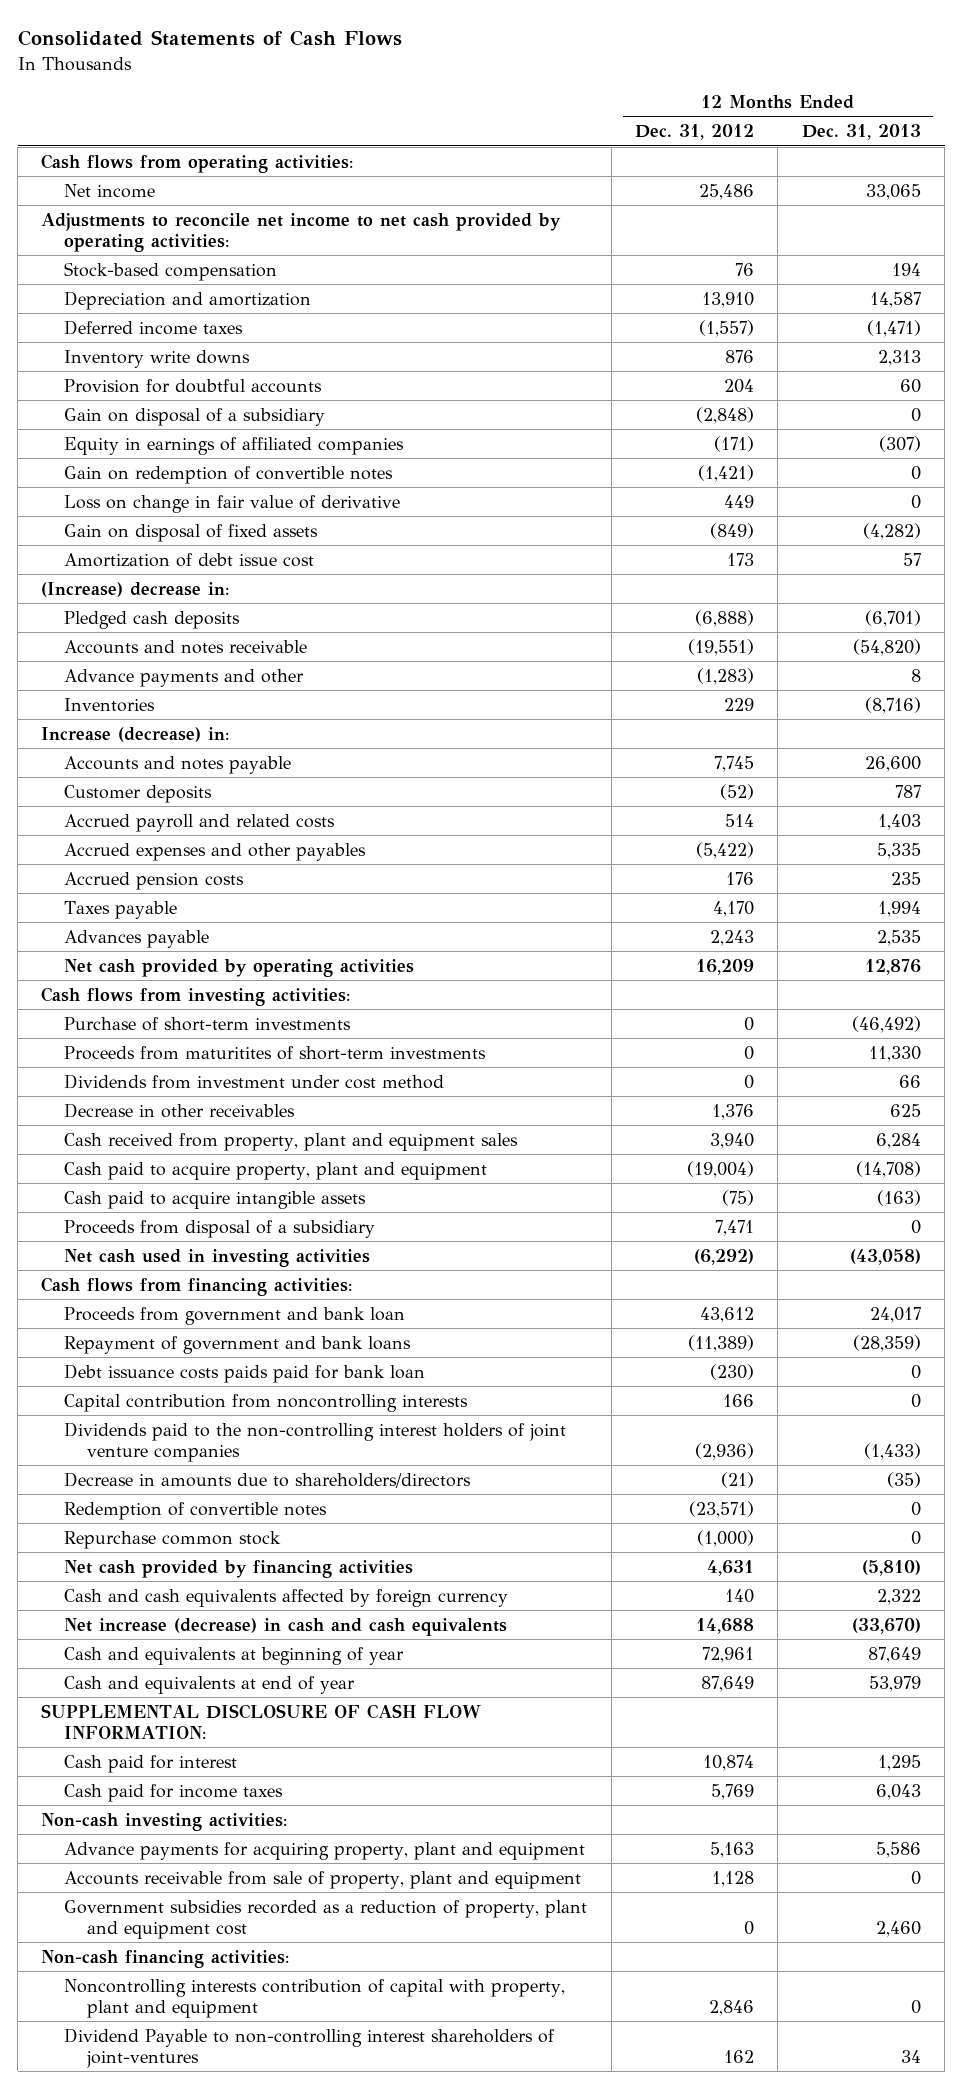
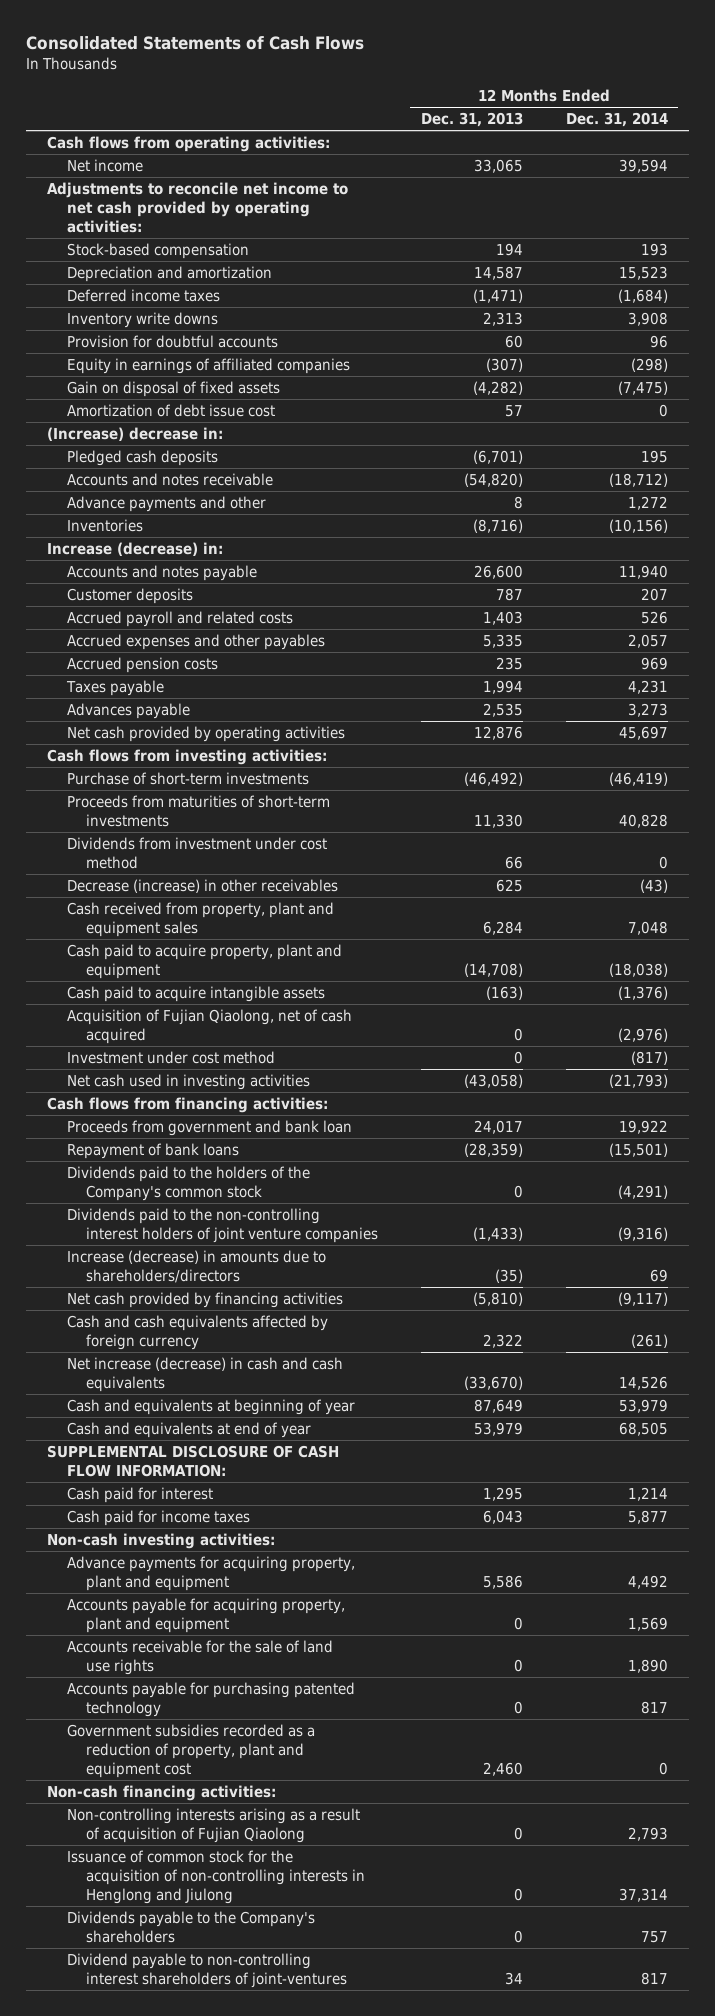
[634,124,754,141] Dec. 31, 2012 -> none
none -> [565,112,668,128] Dec. 31, 2014
[64,407,326,426] Gain on disposal of a subsidiary -> none
[64,465,394,484] Gain on redemption of convertible notes -> none
[64,494,401,513] Loss on change in fair value of derivative -> none
[64,1045,487,1060] Proceeds from maturitites of short-term investments -> [66,795,330,827] Proceeds from maturities of short-term investments
[64,1102,296,1118] Decrease in other receivables -> [66,879,338,894] Decrease (increase) in other receivables
[64,1219,376,1238] Proceeds from disposal of a subsidiary -> none
none -> [66,1009,352,1044] Acquisition of Fujian Qiaolong, net of cash acquired
none -> [66,1051,275,1065] Investment under cost method
[64,1363,426,1383] Debt issuance costs paids paid for bank loan -> none
[64,1393,469,1412] Capital contribution from noncontrolling interests -> none
[64,1335,412,1354] Repayment of government and bank loans -> [66,1143,239,1160] Repayment of bank loans
none -> [66,1166,310,1201] Dividends paid to the holders of the Company's common stock
[64,1501,328,1520] Redemption of convertible notes -> none
[64,1530,282,1549] Repurchase common stock -> none
[64,1471,472,1488] Decrease in amounts due to shareholders/directors -> [66,1250,326,1283] Increase (decrease) in amounts due to shareholders/directors
none -> [66,1598,345,1633] Accounts payable for acquiring property, plant and equipment
[64,1870,582,1889] Accounts receivable from sale of property, plant and equipment -> [66,1640,333,1675] Accounts receivable for the sale of land use rights
none -> [66,1682,355,1717] Accounts payable for purchasing patented technology
[64,1978,566,2018] Noncontrolling interests contribution of capital with property, plant and equipment -> none
none -> [66,1808,360,1843] Non-controlling interests arising as a result of acquisition of Fujian Qiaolong
none -> [66,1850,366,1904] Issuance of common stock for the acquisition of non-controlling interests in Henglong and Jiulong
none -> [66,1911,315,1943] Dividends payable to the Company's shareholders
[64,2027,556,2068] Dividend Payable to non-controlling interest shareholders of joint-ventures -> [66,1953,348,1988] Dividend payable to non-controlling interest shareholders of joint-ventures

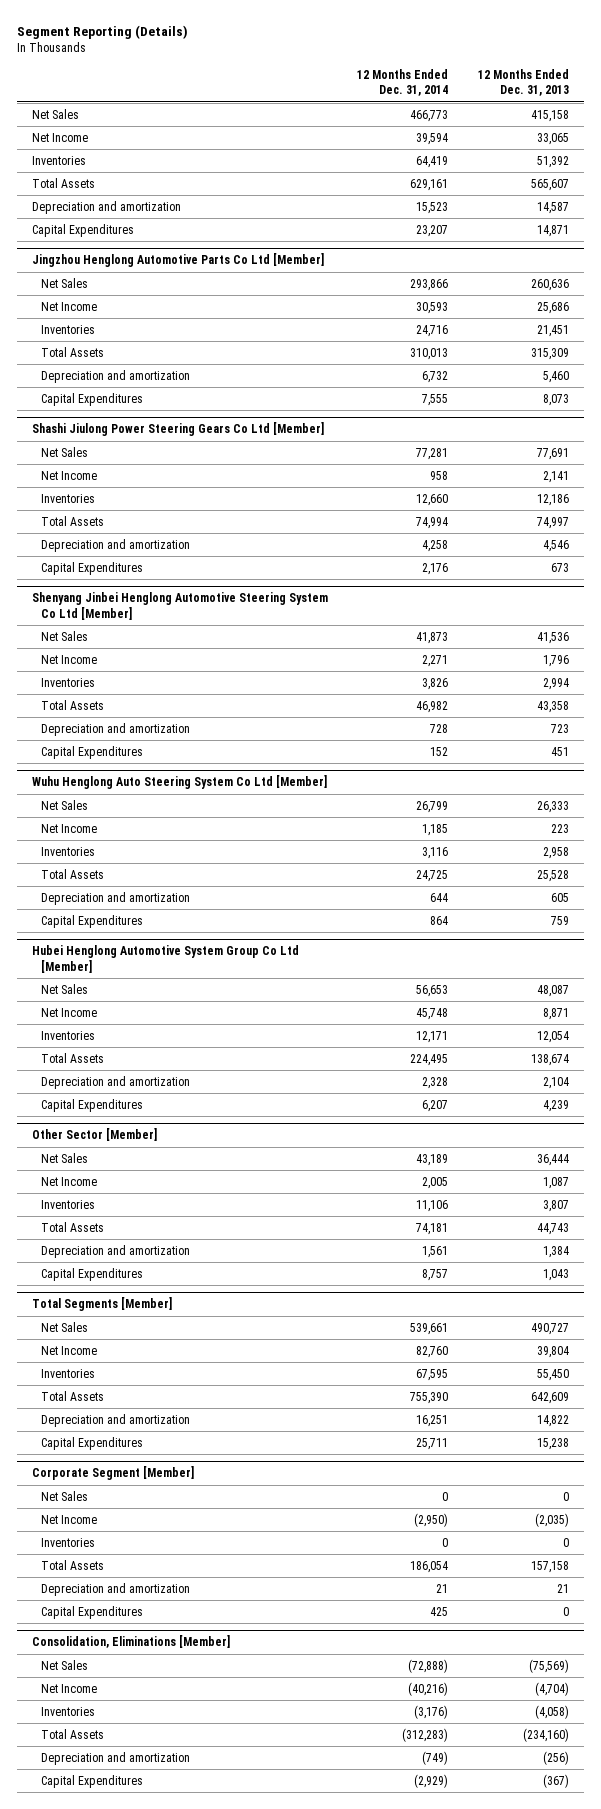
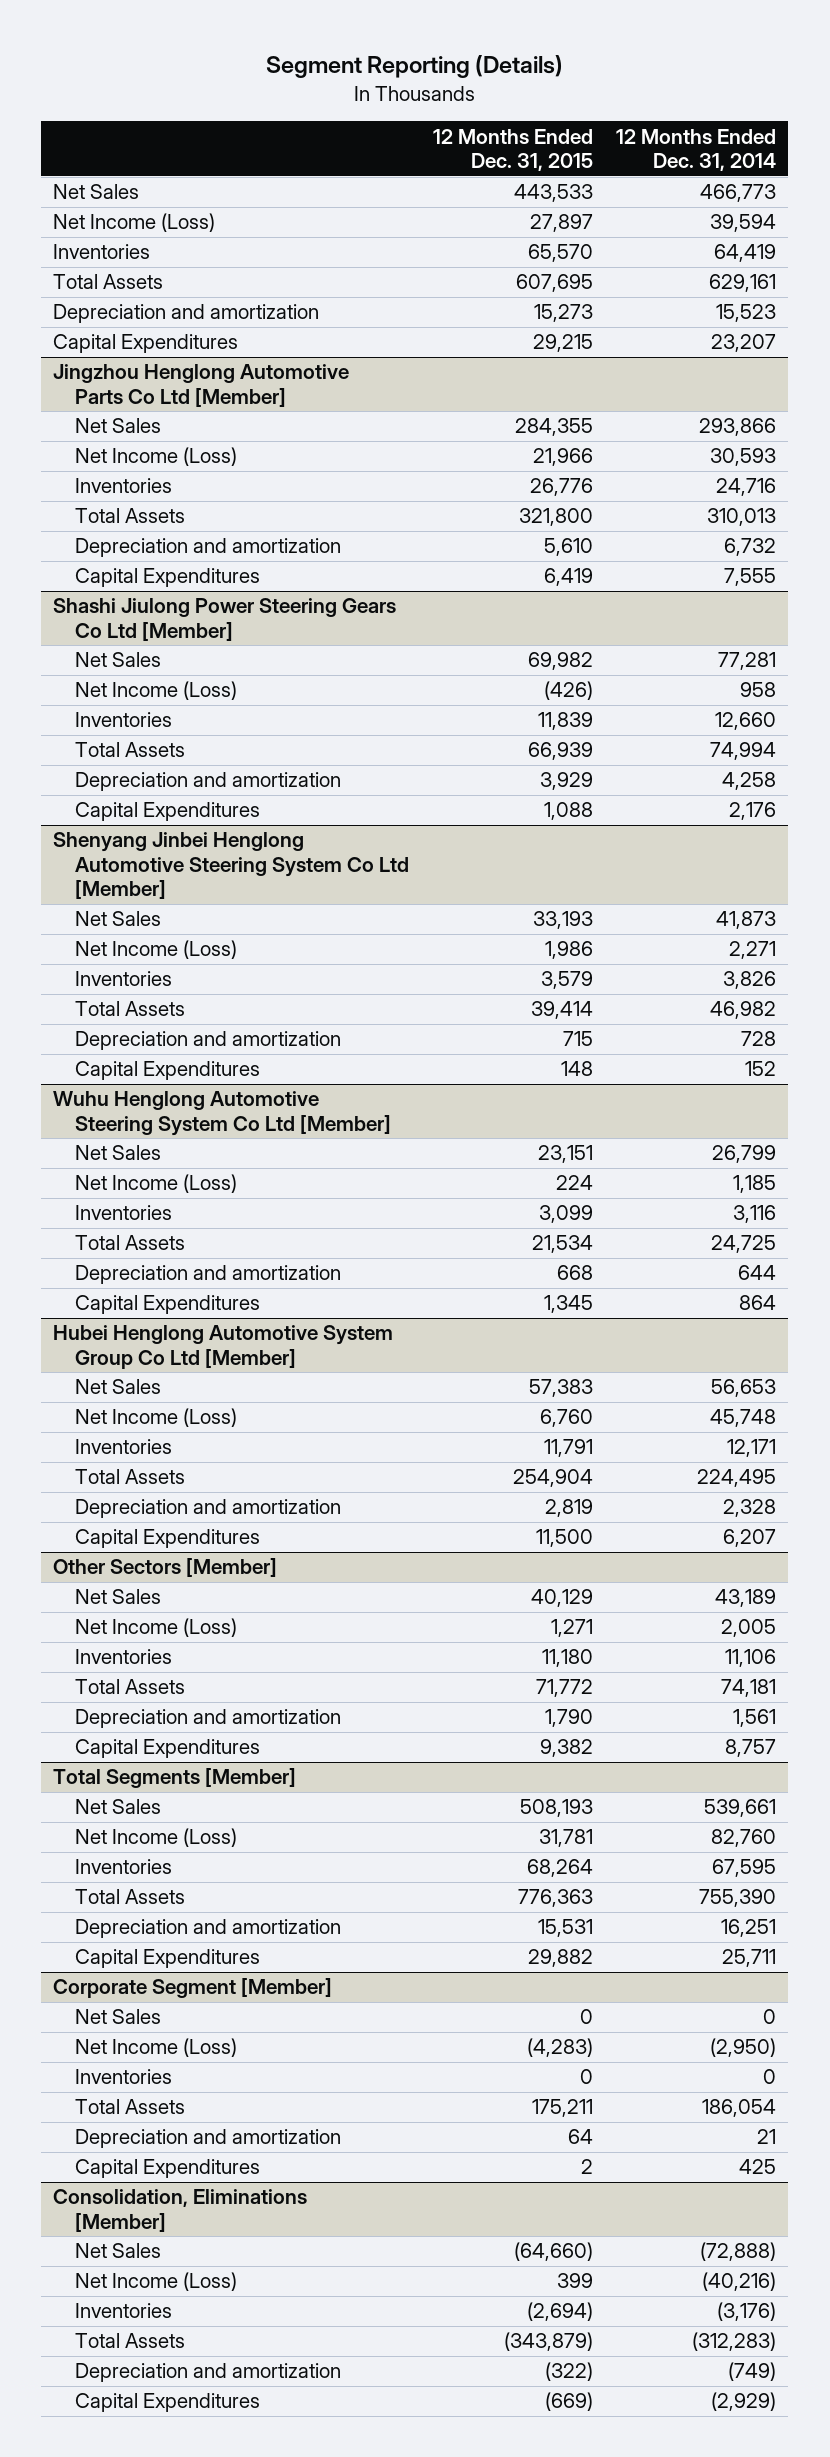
[477,69,569,97] 12 Months Ended Dec. 31, 2013 -> none
none -> [432,128,593,172] 12 Months Ended Dec. 31, 2015
[31,132,88,142] Net Income -> [53,213,216,233] Net Income (Loss)
[40,301,97,311] Net Income -> [74,447,237,467] Net Income (Loss)
[40,470,97,480] Net Income -> [74,681,237,701] Net Income (Loss)
[40,654,97,664] Net Income -> [74,940,237,960] Net Income (Loss)
[31,775,327,790] Wuhu Henglong Auto Steering System Co Ltd [Member] -> [53,1091,391,1136] Wuhu Henglong Automotive Steering System Co Ltd [Member]
[40,823,97,833] Net Income -> [74,1174,237,1194] Net Income (Loss)
[40,1007,97,1017] Net Income -> [74,1408,237,1428] Net Income (Loss)
[31,1128,157,1142] Other Sector [Member] -> [53,1558,278,1578] Other Sectors [Member]
[40,1176,97,1186] Net Income -> [74,1618,237,1638] Net Income (Loss)
[40,1345,97,1355] Net Income -> [74,1828,237,1848] Net Income (Loss)
[40,1514,97,1524] Net Income -> [74,2038,237,2058] Net Income (Loss)
[40,1683,97,1693] Net Income -> [74,2272,237,2292] Net Income (Loss)

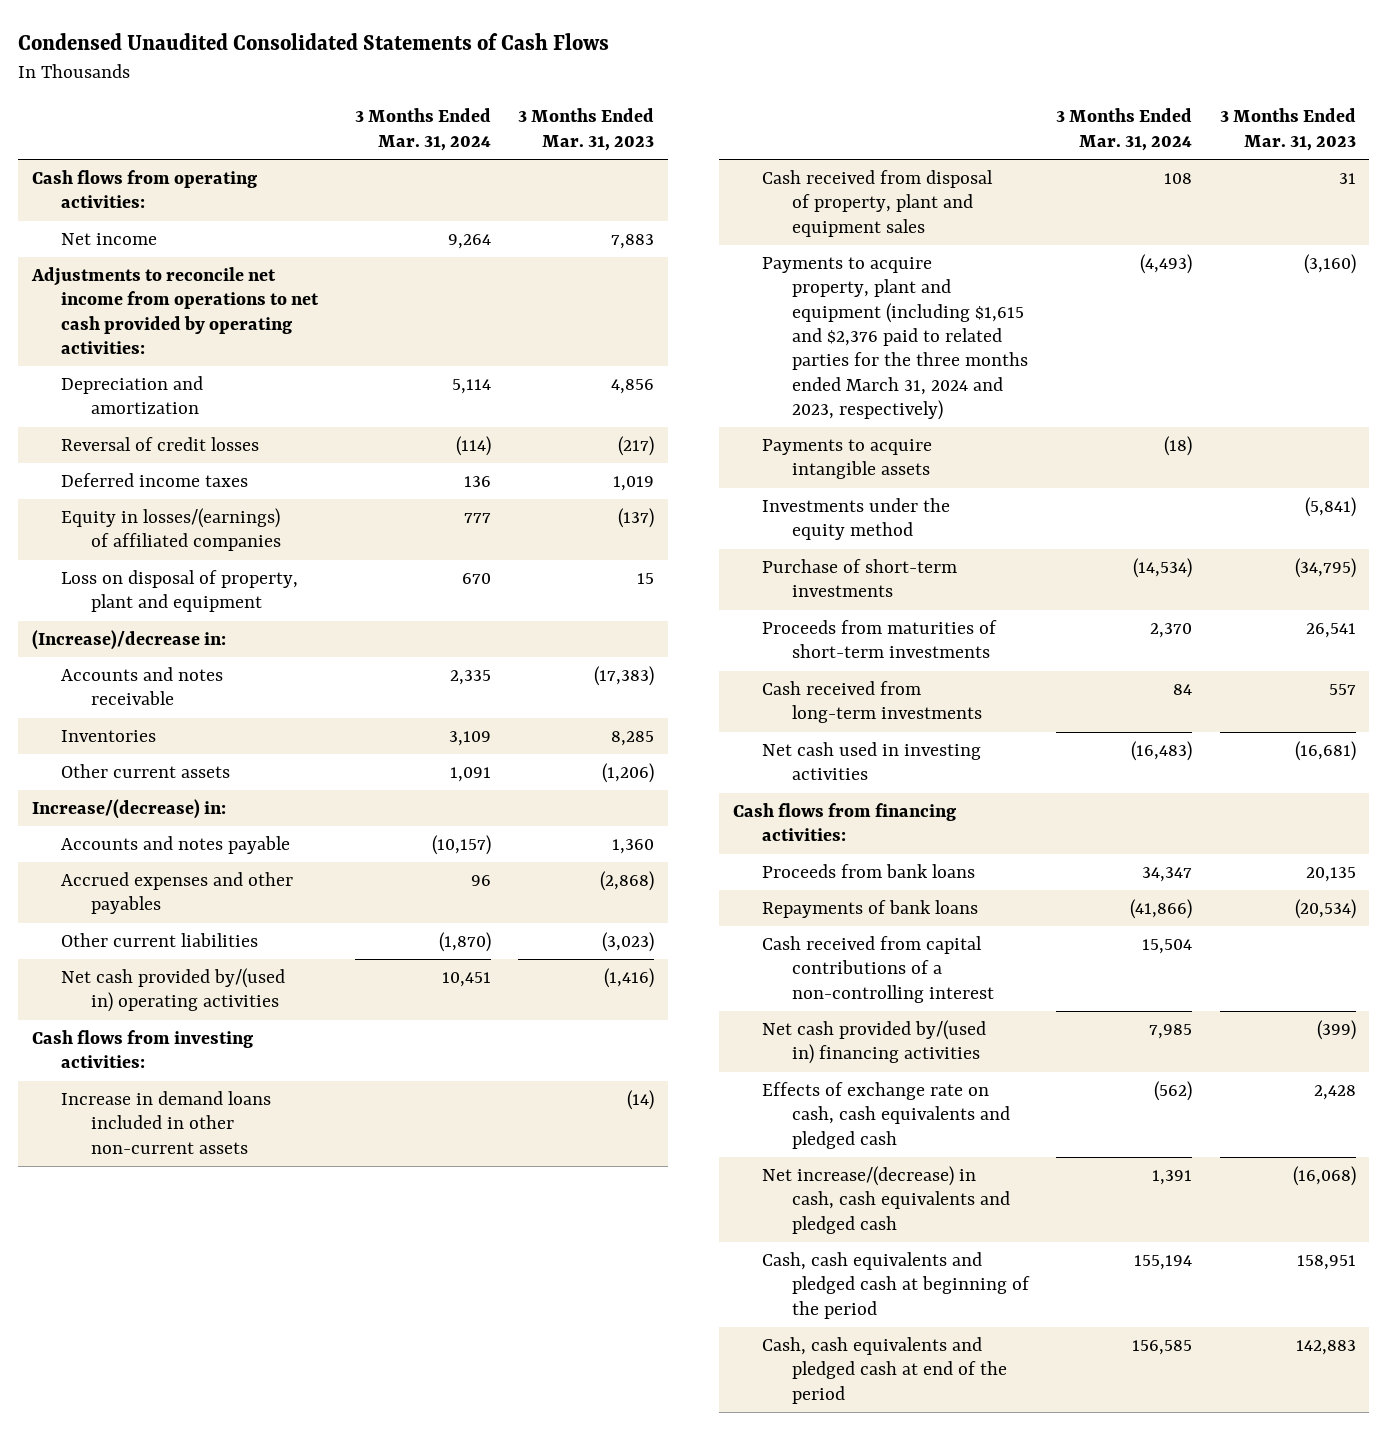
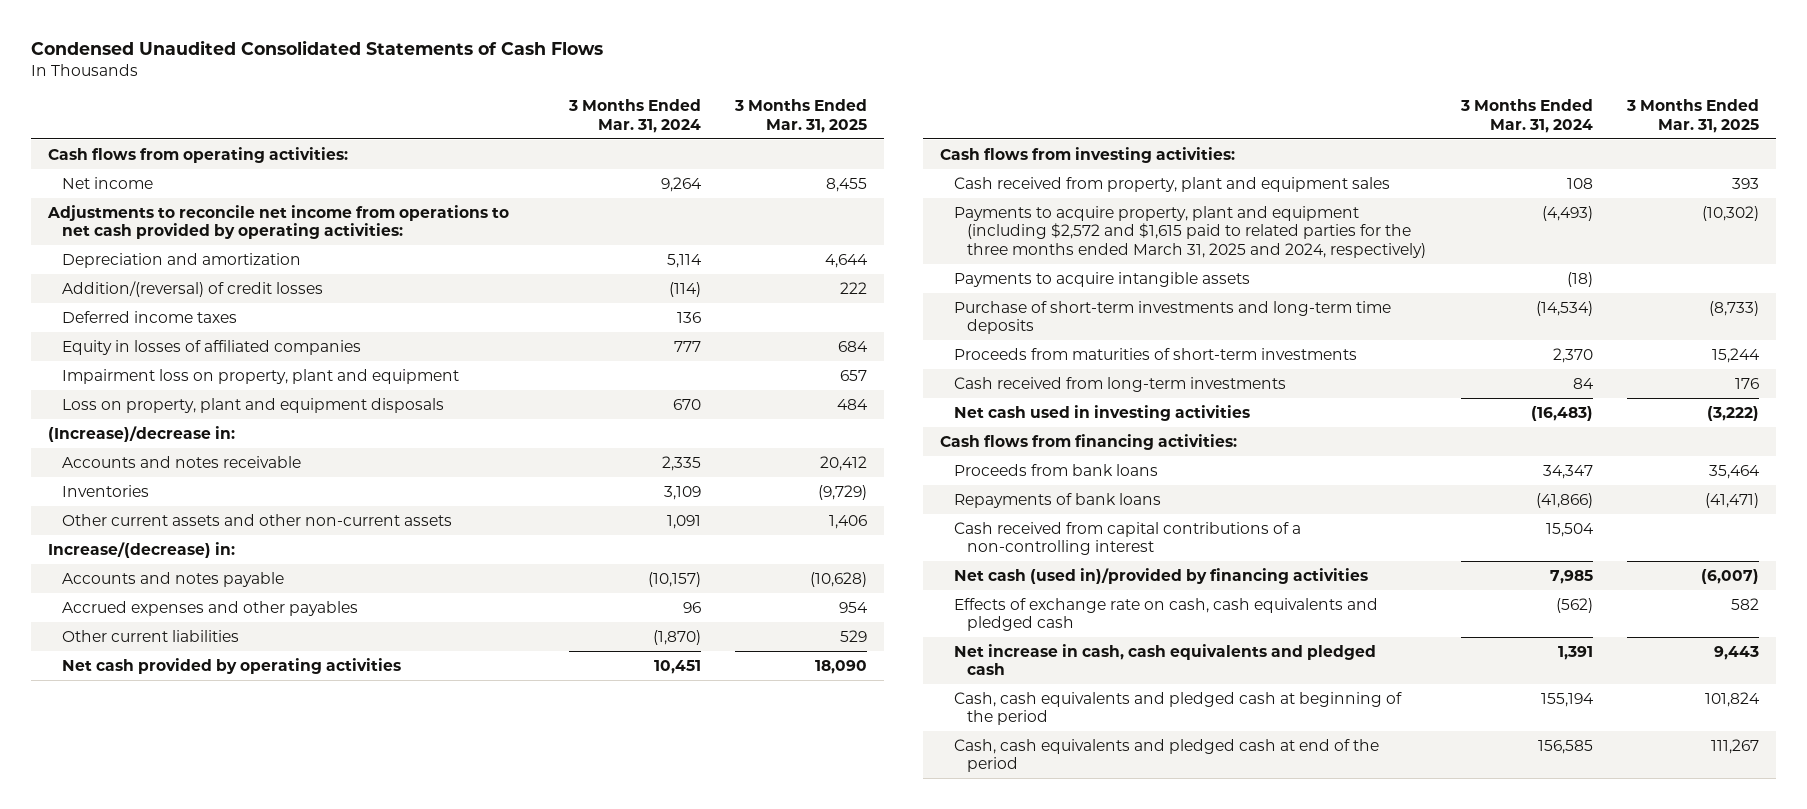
[518,108,655,151] 3 Months Ended Mar. 31, 2023 -> none
none -> [734,99,868,133] 3 Months Ended Mar. 31, 2025
[61,437,260,452] Reversal of credit losses -> [62,280,324,297] Addition/(reversal) of credit losses
[61,508,281,552] Equity in losses/(earnings) of affiliated companies -> [62,339,362,355] Equity in losses of affiliated companies
none -> [62,368,460,384] Impairment loss on property, plant and equipment
[61,570,299,613] Loss on disposal of property, plant and equipment -> [62,397,445,413] Loss on property, plant and equipment disposals
[61,764,231,779] Other current assets -> [62,513,453,526] Other current assets and other non-current assets
[61,968,286,1013] Net cash provided by/(used in) operating activities -> [62,657,402,674] Net cash provided by operating activities
[61,1091,272,1154] Increase in demand loans included in other non-current assets -> none
[762,170,994,237] Cash received from disposal of property, plant and equipment sales -> [953,176,1390,192] Cash received from property, plant and equipment sales
[762,257,1028,420] Payments to acquire property, plant and equipment (including $1,615 and $2,376 paid to related parties for the three months ended March 31, 2024 and 2023, respectively) -> [953,205,1427,259] Payments to acquire property, plant and equipment (including $2,572 and $1,615 paid to related parties for the three months ended March 31, 2025 and 2024, respectively)
[762,498,951,541] Investments under the equity method -> none
[762,559,958,598] Purchase of short-term investments -> [953,300,1391,335] Purchase of short-term investments and long-term time deposits
[762,1020,987,1065] Net cash provided by/(used in) financing activities -> [953,567,1368,584] Net cash (used in)/provided by financing activities
[762,1166,1010,1234] Net increase/(decrease) in cash, cash equivalents and pledged cash -> [953,643,1376,676] Net increase in cash, cash equivalents and pledged cash

